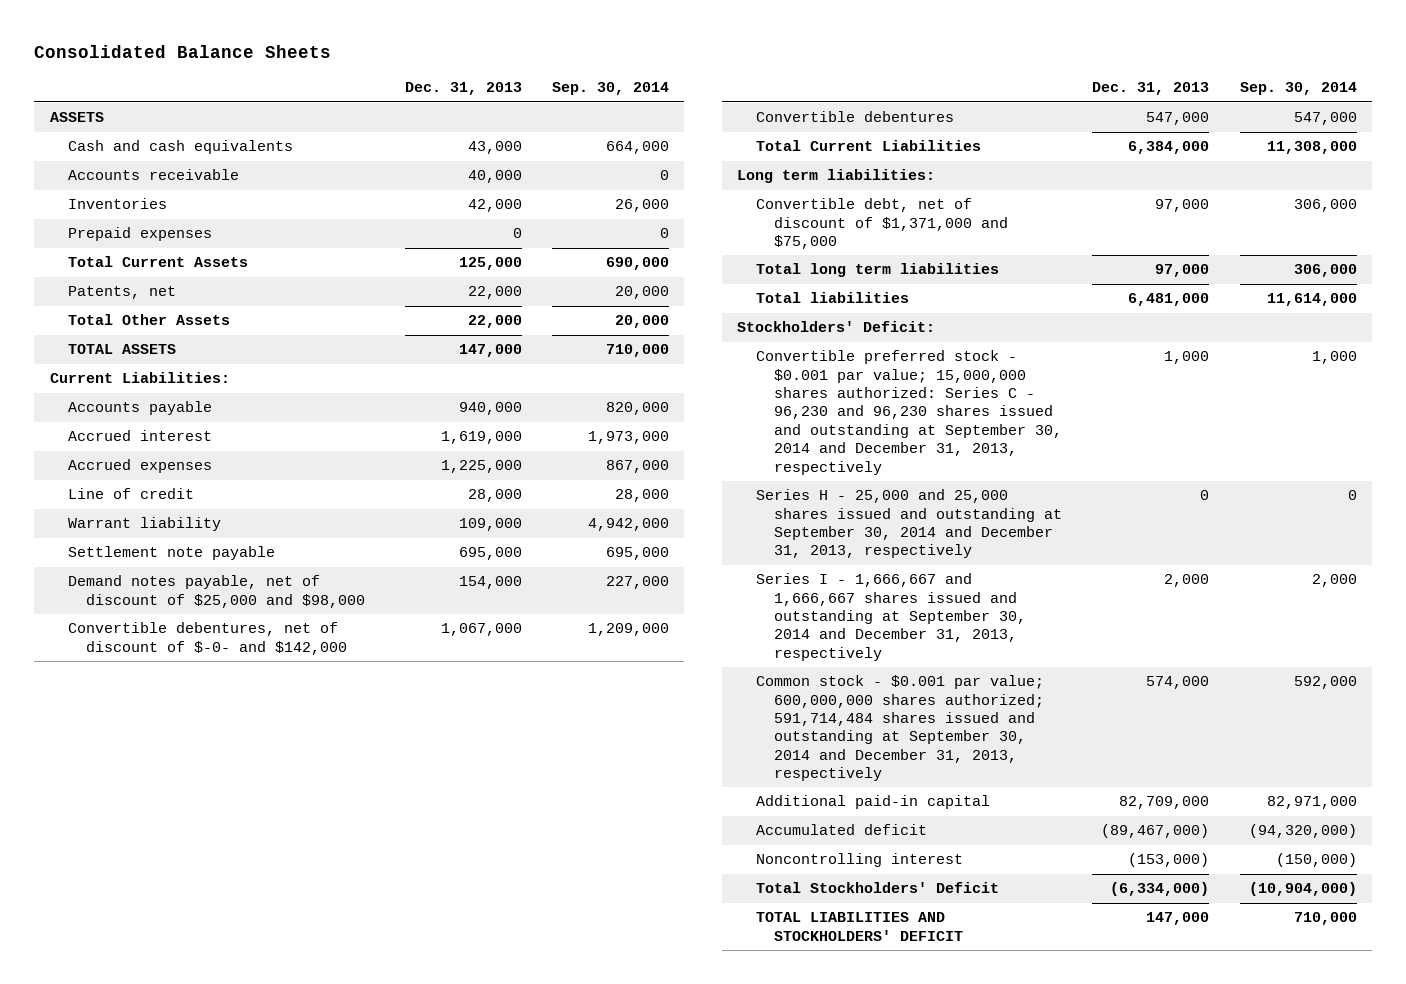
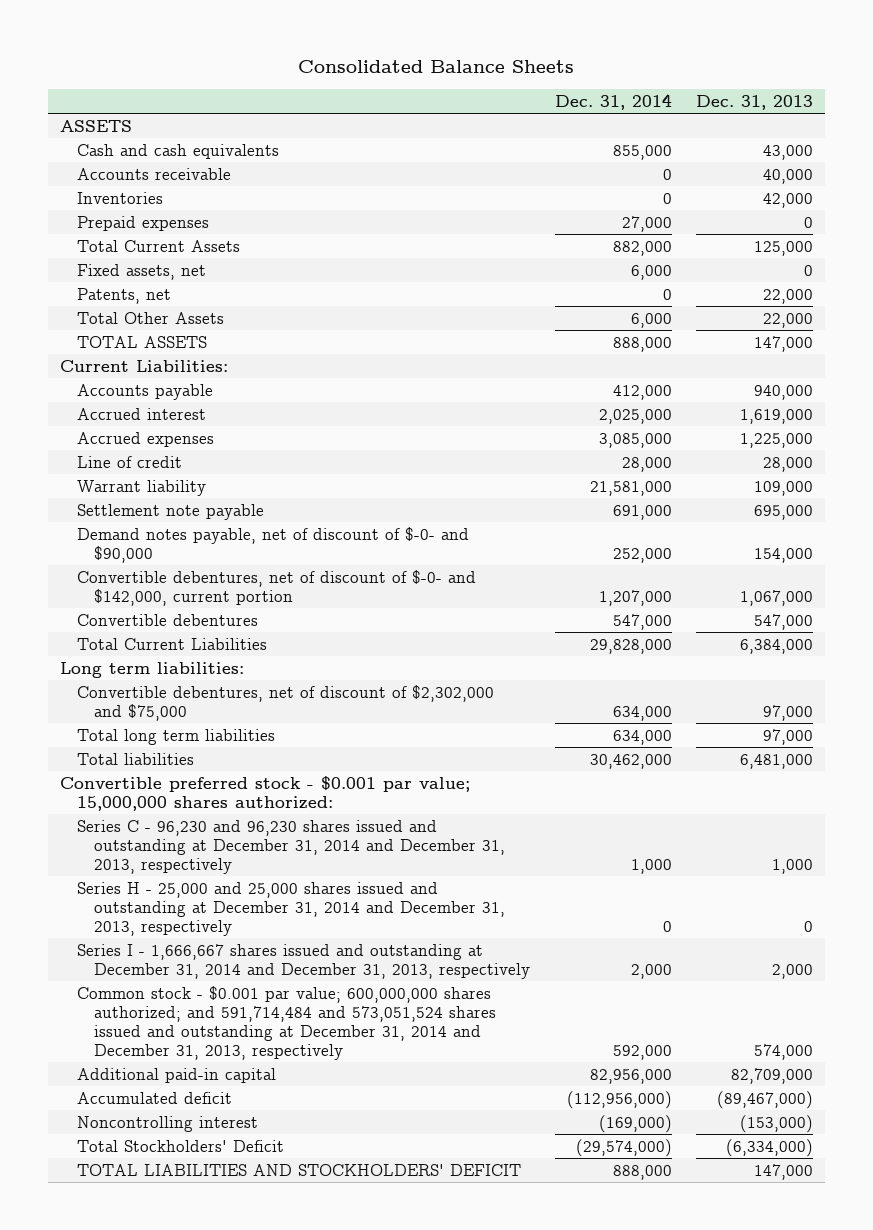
[552,82,670,96] Sep. 30, 2014 -> none
none -> [554,94,672,111] Dec. 31, 2014
none -> [76,263,206,280] Fixed assets, net
[67,575,366,608] Demand notes payable, net of discount of $25,000 and $98,000 -> [76,526,469,563] Demand notes payable, net of discount of $-0- and $90,000
[67,622,348,655] Convertible debentures, net of discount of $-0- and $142,000 -> [76,569,476,606] Convertible debentures, net of discount of $-0- and $142,000, current portion
[755,198,1009,250] Convertible debt, net of discount of $1,371,000 and $75,000 -> [76,684,494,721] Convertible debentures, net of discount of $2,302,000 and $75,000
[737,321,936,333] Stockholders' Deficit: -> none
none -> [59,775,470,811] Convertible preferred stock - $0.001 par value; 15,000,000 shares authorized:
[755,350,1063,475] Convertible preferred stock - $0.001 par value; 15,000,000 shares authorized: Series C - 96,230 and 96,230 shares issued and outstanding at September 30, 2014 and December 31, 2013, respectively -> [76,819,506,874] Series C - 96,230 and 96,230 shares issued and outstanding at December 31, 2014 and December 31, 2013, respectively
[755,489,1063,559] Series H - 25,000 and 25,000 shares issued and outstanding at September 30, 2014 and December 31, 2013, respectively -> [76,881,506,936] Series H - 25,000 and 25,000 shares issued and outstanding at December 31, 2014 and December 31, 2013, respectively
[755,573,1027,661] Series I - 1,666,667 and 1,666,667 shares issued and outstanding at September 30, 2014 and December 31, 2013, respectively -> [76,943,531,979] Series I - 1,666,667 shares issued and outstanding at December 31, 2014 and December 31, 2013, respectively
[755,675,1045,782] Common stock - $0.001 par value; 600,000,000 shares authorized; 591,714,484 shares issued and outstanding at September 30, 2014 and December 31, 2013, respectively -> [76,985,497,1060] Common stock - $0.001 par value; 600,000,000 shares authorized; and 591,714,484 and 573,051,524 shares issued and outstanding at December 31, 2014 and December 31, 2013, respectively

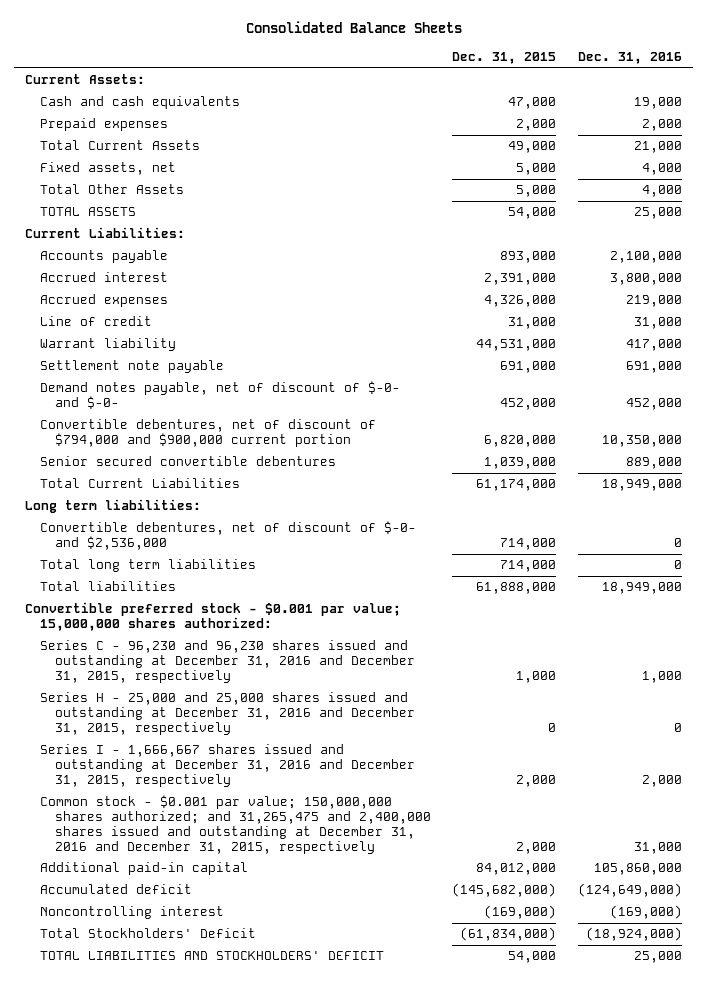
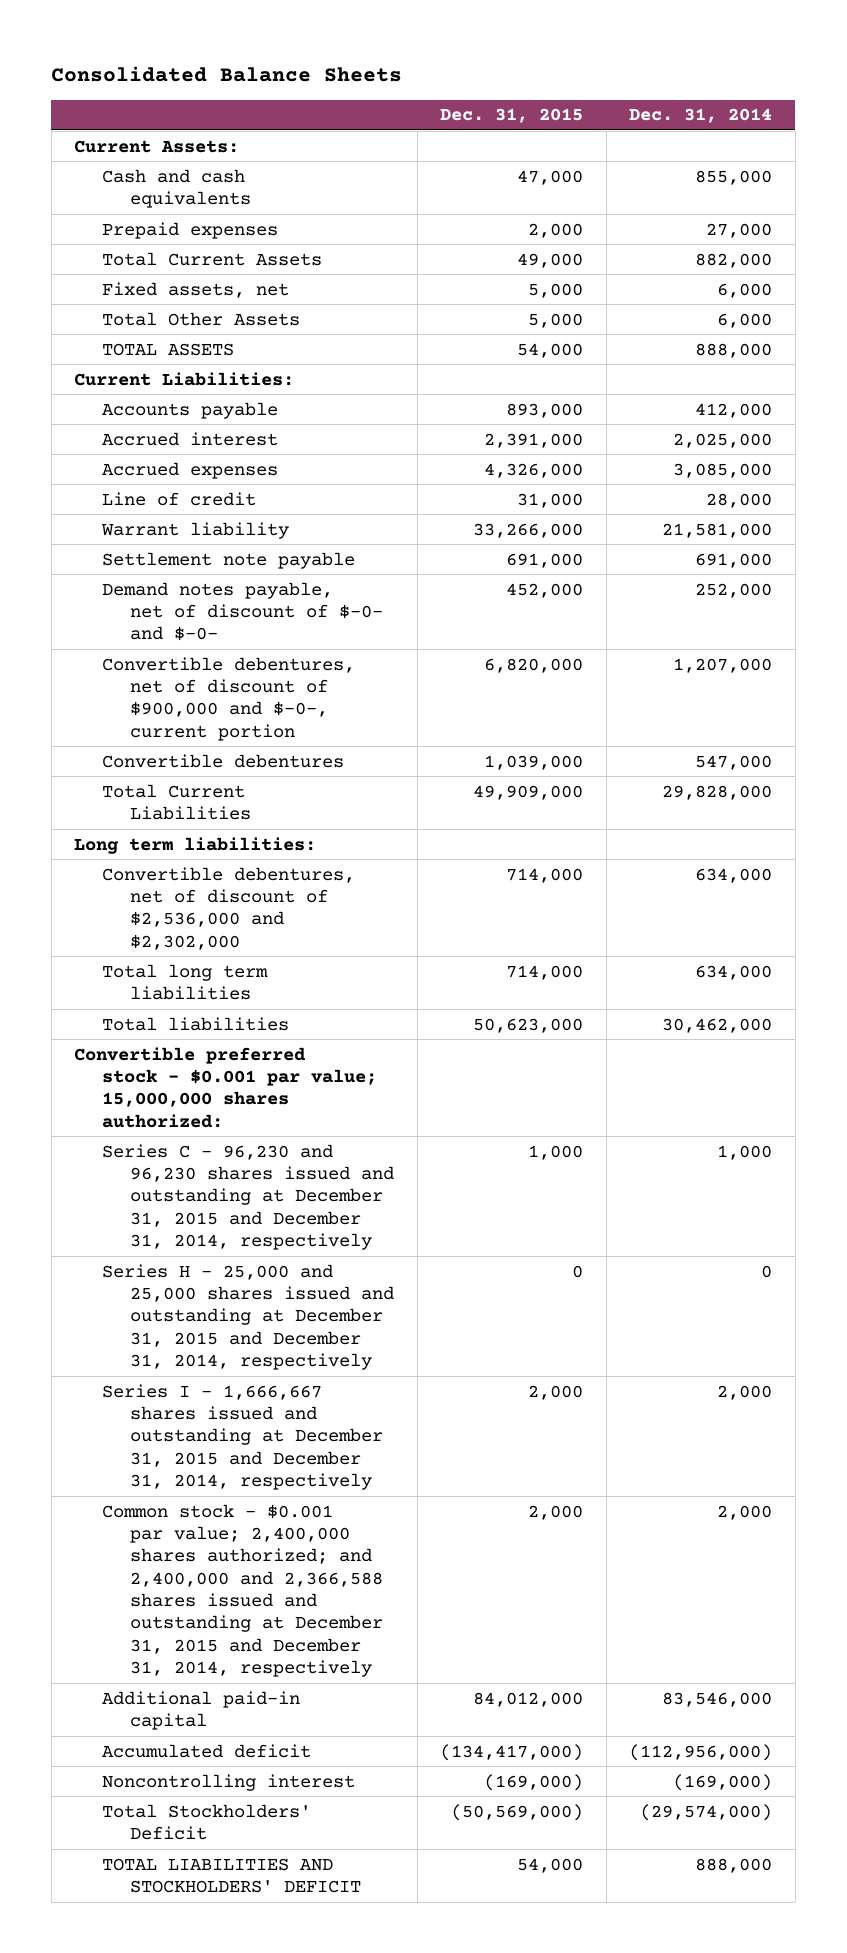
[578,51,683,64] Dec. 31, 2016 -> none
none -> [629,108,773,124] Dec. 31, 2014
[476,339,557,352] 44,531,000 -> [473,522,584,538] 33,266,000
[39,419,376,448] Convertible debentures, net of discount of $794,000 and $900,000 current portion -> [102,656,356,741] Convertible debentures, net of discount of $900,000 and $-0-, current portion
[39,456,336,467] Senior secured convertible debentures -> [102,753,345,768] Convertible debentures
[476,479,557,492] 61,174,000 -> [473,784,584,800] 49,909,000
[39,521,416,551] Convertible debentures, net of discount of $-0- and $2,536,000 -> [102,866,356,950] Convertible debentures, net of discount of $2,536,000 and $2,302,000
[476,582,557,595] 61,888,000 -> [473,1017,584,1033] 50,623,000
[39,640,415,683] Series C - 96,230 and 96,230 shares issued and outstanding at December 31, 2016 and December 31, 2015, respectively -> [102,1143,394,1250] Series C - 96,230 and 96,230 shares issued and outstanding at December 31, 2015 and December 31, 2014, respectively
[39,692,415,735] Series H - 25,000 and 25,000 shares issued and outstanding at December 31, 2016 and December 31, 2015, respectively -> [102,1263,394,1370] Series H - 25,000 and 25,000 shares issued and outstanding at December 31, 2015 and December 31, 2014, respectively
[39,744,415,787] Series I - 1,666,667 shares issued and outstanding at December 31, 2016 and December 31, 2015, respectively -> [102,1383,383,1490] Series I - 1,666,667 shares issued and outstanding at December 31, 2015 and December 31, 2014, respectively
[39,795,431,854] Common stock - $0.001 par value; 150,000,000 shares authorized; and 31,265,475 and 2,400,000 shares issued and outstanding at December 31, 2016 and December 31, 2015, respectively -> [102,1503,383,1677] Common stock - $0.001 par value; 2,400,000 shares authorized; and 2,400,000 and 2,366,588 shares issued and outstanding at December 31, 2015 and December 31, 2014, respectively
[452,883,557,898] (145,682,000) -> [440,1743,584,1761] (134,417,000)
[460,927,557,942] (61,834,000) -> [451,1803,584,1821] (50,569,000)

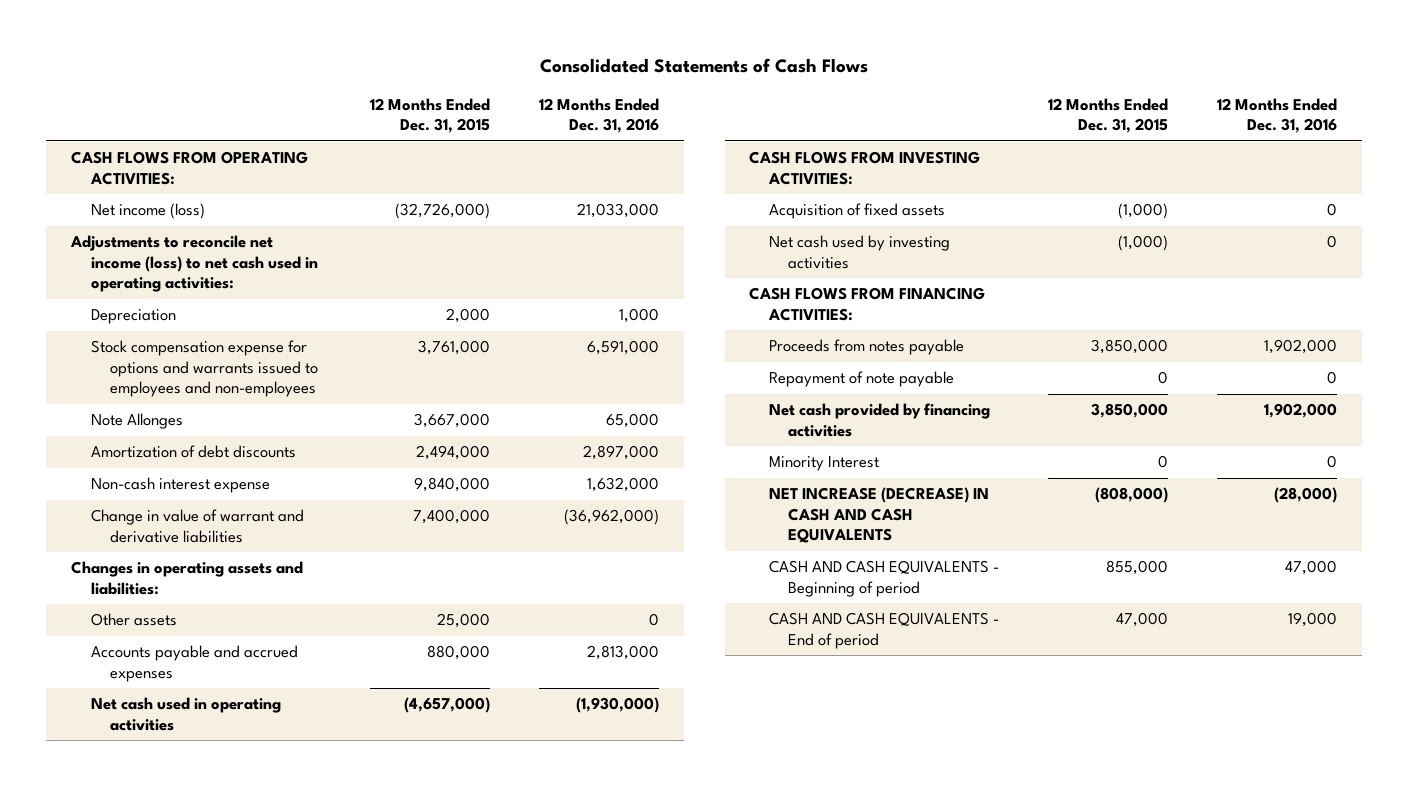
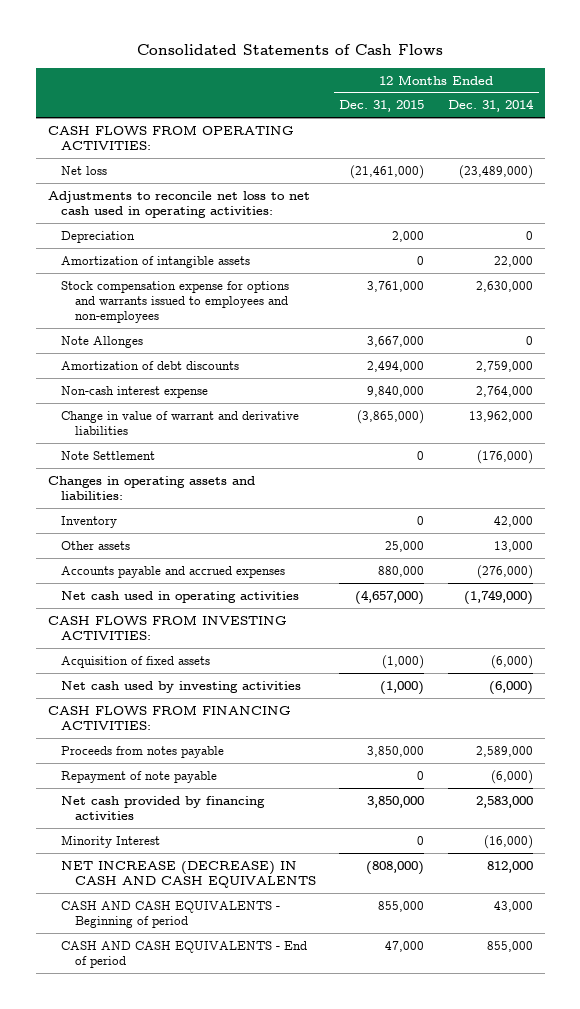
[539,97,660,134] 12 Months Ended Dec. 31, 2016 -> none
none -> [447,99,534,113] Dec. 31, 2014
[90,203,205,220] Net income (loss) -> [61,165,108,175] Net loss
[394,203,490,220] (32,726,000) -> [350,164,425,179] (21,461,000)
[70,235,318,293] Adjustments to reconcile net income (loss) to net cash used in operating activities: -> [47,190,310,218] Adjustments to reconcile net loss to net cash used in operating activities:
none -> [61,255,251,268] Amortization of intangible assets
[412,509,490,525] 7,400,000 -> [357,409,425,424] (3,865,000)
none -> [61,450,156,460] Note Settlement
none -> [61,515,118,528] Inventory

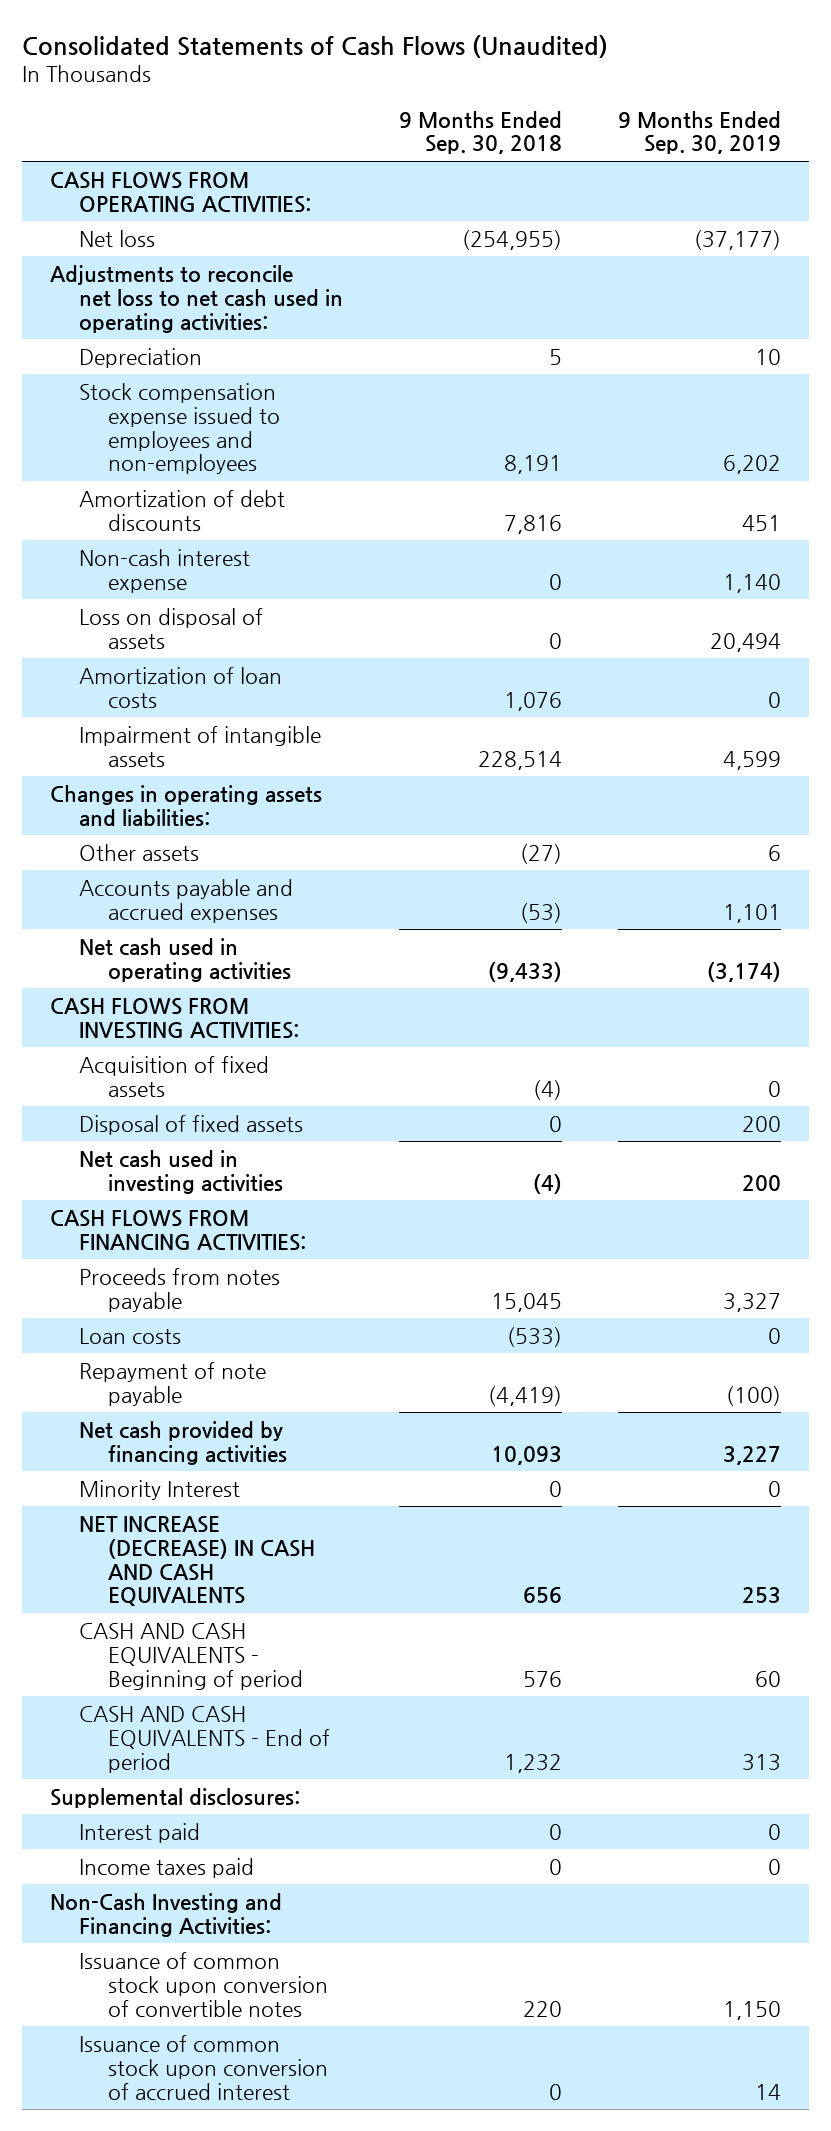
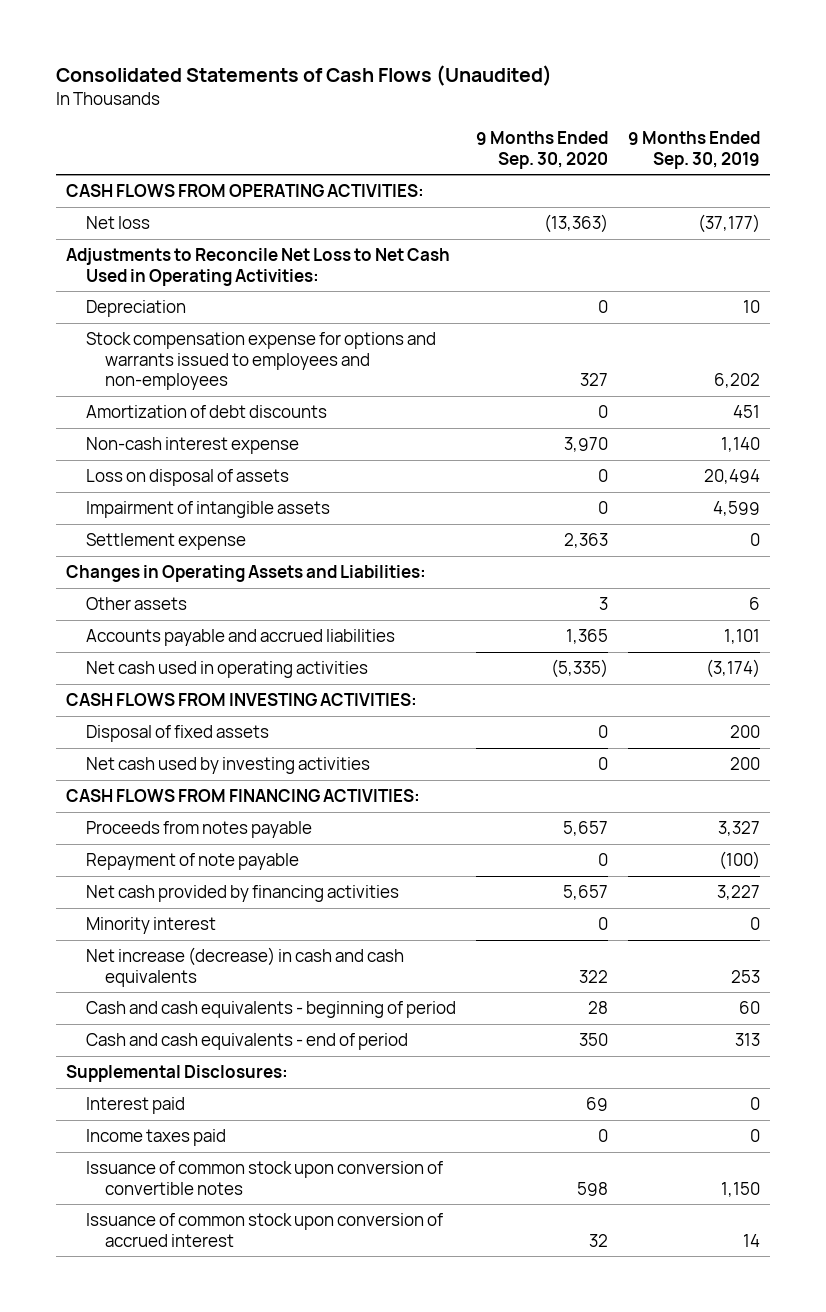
[398,110,562,155] 9 Months Ended Sep. 30, 2018 -> none
none -> [475,131,608,169] 9 Months Ended Sep. 30, 2020
[50,264,343,333] Adjustments to reconcile net loss to net cash used in operating activities: -> [66,248,451,286] Adjustments to Reconcile Net Loss to Net Cash Used in Operating Activities:
[78,382,280,475] Stock compensation expense issued to employees and non-employees -> [85,332,436,390] Stock compensation expense for options and warrants issued to employees and non-employees
[78,666,282,708] Amortization of loan costs -> none
none -> [85,533,246,551] Settlement expense
[50,784,323,826] Changes in operating assets and liabilities: -> [66,565,427,583] Changes in Operating Assets and Liabilities:
[78,878,293,923] Accounts payable and accrued expenses -> [85,629,395,647] Accounts payable and accrued liabilities
[78,1055,269,1097] Acquisition of fixed assets -> none
[78,1149,283,1194] Net cash used in investing activities -> [85,757,370,775] Net cash used by investing activities
[78,1327,181,1344] Loan costs -> none
[78,1479,240,1500] Minority Interest -> [85,917,216,935] Minority interest
[78,1515,315,1607] NET INCREASE (DECREASE) IN CASH AND CASH EQUIVALENTS -> [85,947,404,987] Net increase (decrease) in cash and cash equivalents
[78,1622,303,1690] CASH AND CASH EQUIVALENTS - Beginning of period -> [85,1001,456,1019] Cash and cash equivalents - beginning of period
[78,1705,330,1773] CASH AND CASH EQUIVALENTS - End of period -> [85,1033,408,1051] Cash and cash equivalents - end of period
[50,1787,301,1808] Supplemental disclosures: -> [66,1065,289,1083] Supplemental Disclosures:
[50,1892,283,1937] Non-Cash Investing and Financing Activities: -> none

